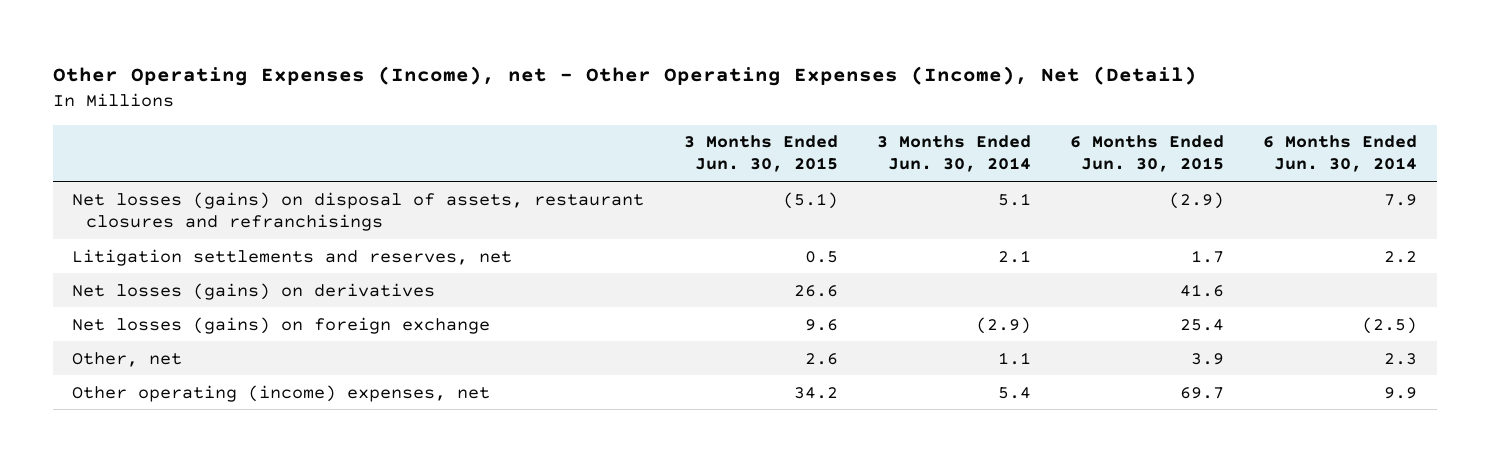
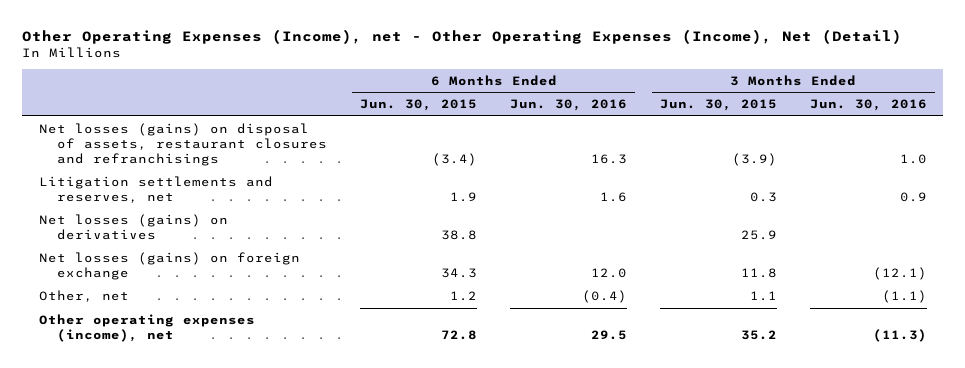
[876,135,1031,173] 3 Months Ended Jun. 30, 2014 -> none
[1263,135,1418,173] 6 Months Ended Jun. 30, 2014 -> none
none -> [510,99,628,112] Jun. 30, 2016
none -> [809,99,927,112] Jun. 30, 2016
[782,191,838,209] (5.1) -> [731,152,777,166] (3.9)
[1169,191,1225,209] (2.9) -> [432,152,478,166] (3.4)
[804,250,838,263] 0.5 -> [749,191,777,202] 0.3
[1191,249,1225,263] 1.7 -> [450,191,478,202] 1.9
[793,284,838,297] 26.6 -> [740,229,777,240] 25.9
[1180,283,1225,297] 41.6 -> [441,229,478,240] 38.8
[804,318,838,331] 9.6 -> [740,267,777,278] 11.8
[1180,318,1225,331] 25.4 -> [441,267,478,278] 34.3
[804,352,838,365] 2.6 -> [749,290,777,301] 1.1
[1191,352,1225,365] 3.9 -> [450,290,478,301] 1.2
[72,384,491,402] Other operating (income) expenses, net -> [38,313,255,342] Other operating expenses (income), net
[793,386,838,399] 34.2 -> [740,329,777,340] 35.2
[1180,386,1225,399] 69.7 -> [441,329,478,340] 72.8

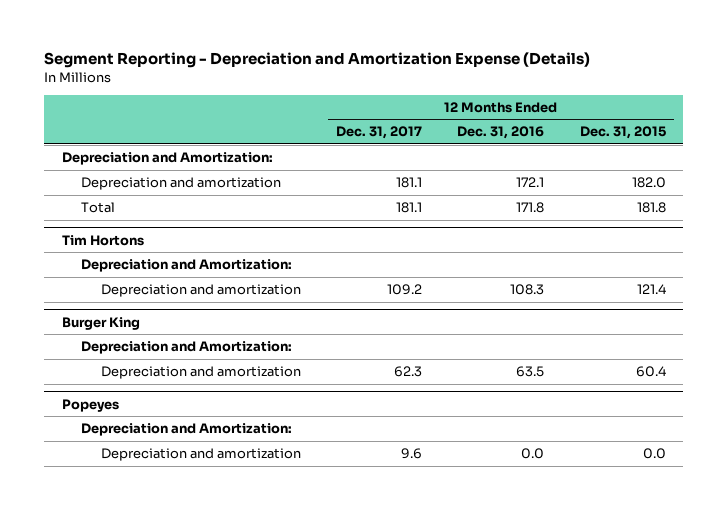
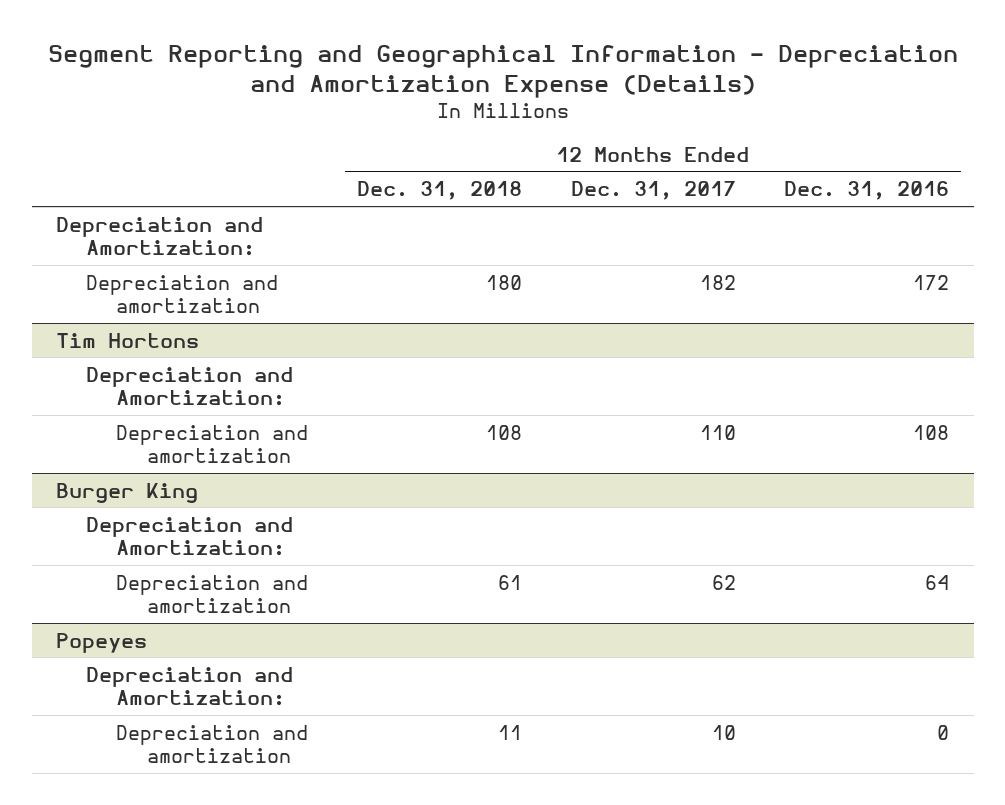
[43,52,590,69] Segment Reporting - Depreciation and Amortization Expense (Details) -> [47,44,958,99] Segment Reporting and Geographical Information - Depreciation and Amortization Expense (Details)
[579,126,666,140] Dec. 31, 2015 -> none
none -> [357,181,523,201] Dec. 31, 2018
[81,202,116,214] Total -> none
[396,177,423,189] 181.1 -> [699,274,736,290] 182
[516,177,545,188] 172.1 -> [913,274,950,290] 172
[387,284,423,296] 109.2 -> [699,424,736,440] 110
[510,284,545,296] 108.3 -> [913,424,950,440] 108
[394,366,423,378] 62.3 -> [711,574,736,590] 62
[516,366,545,378] 63.5 -> [925,574,950,590] 64
[401,448,423,460] 9.6 -> [711,724,736,740] 10
[521,448,545,460] 0.0 -> [937,724,950,740] 0

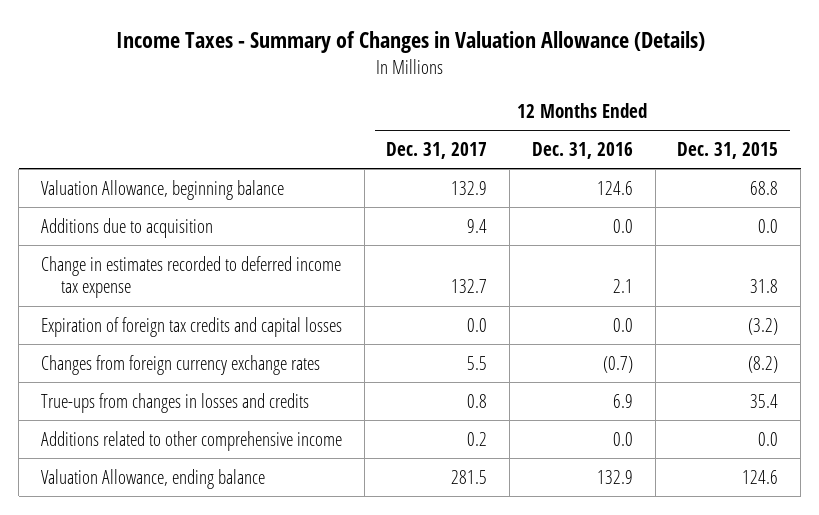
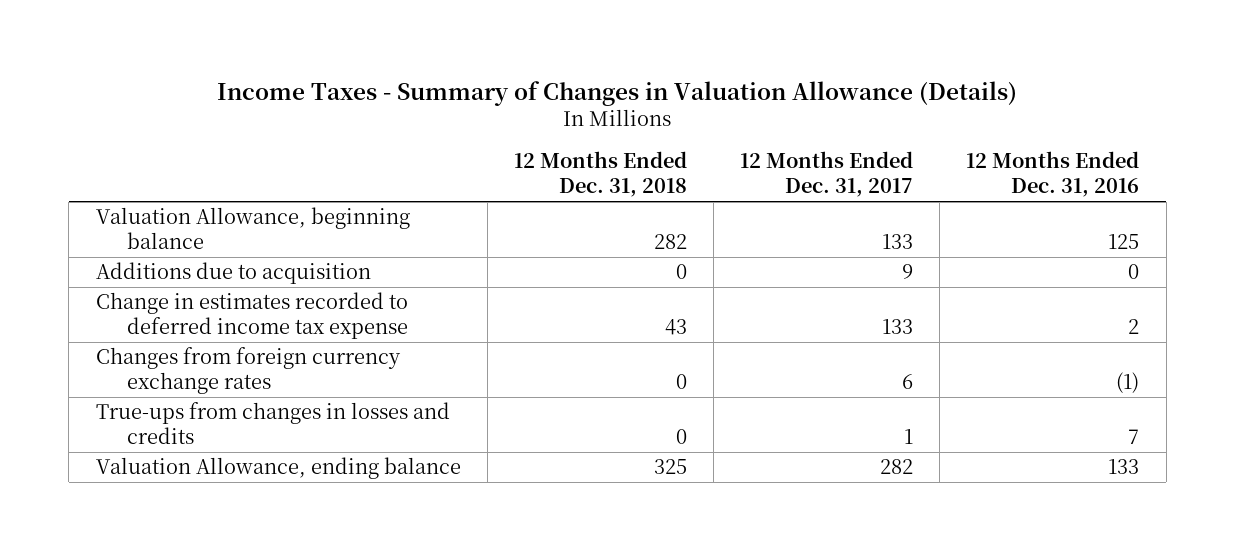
[677,142,779,160] Dec. 31, 2015 -> none
none -> [513,151,687,198] 12 Months Ended Dec. 31, 2018
[40,316,342,337] Expiration of foreign tax credits and capital losses -> none
[40,430,342,451] Additions related to other comprehensive income -> none
[451,180,488,195] 132.9 -> [882,234,914,250] 133
[596,180,633,195] 124.6 -> [1108,234,1140,250] 125
[467,218,488,233] 9.4 -> [902,264,914,280] 9
[612,218,633,233] 0.0 -> [1128,264,1140,280] 0
[451,279,488,294] 132.7 -> [882,319,914,335] 133
[612,279,633,294] 2.1 -> [1128,319,1140,335] 2
[467,355,488,370] 5.5 -> [902,374,914,390] 6
[602,355,633,373] (0.7) -> [1116,372,1140,394] (1)
[467,393,488,408] 0.8 -> [904,429,914,445] 1
[612,393,633,408] 6.9 -> [1128,429,1140,445] 7
[451,469,488,484] 281.5 -> [880,459,914,475] 282
[596,469,633,484] 132.9 -> [1108,459,1140,475] 133

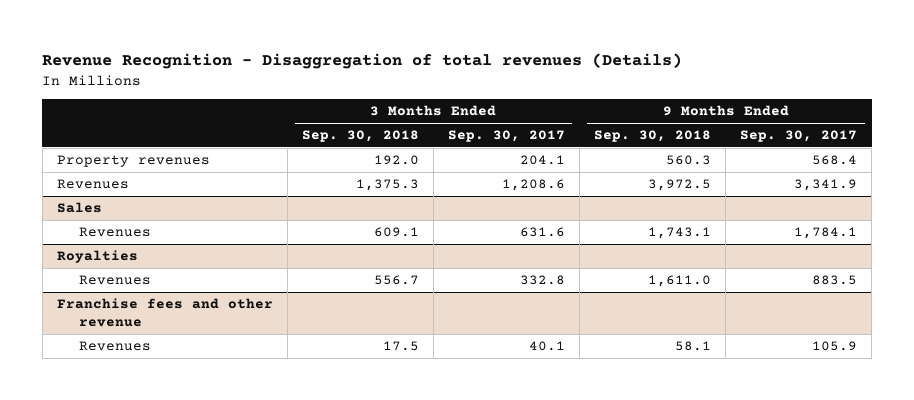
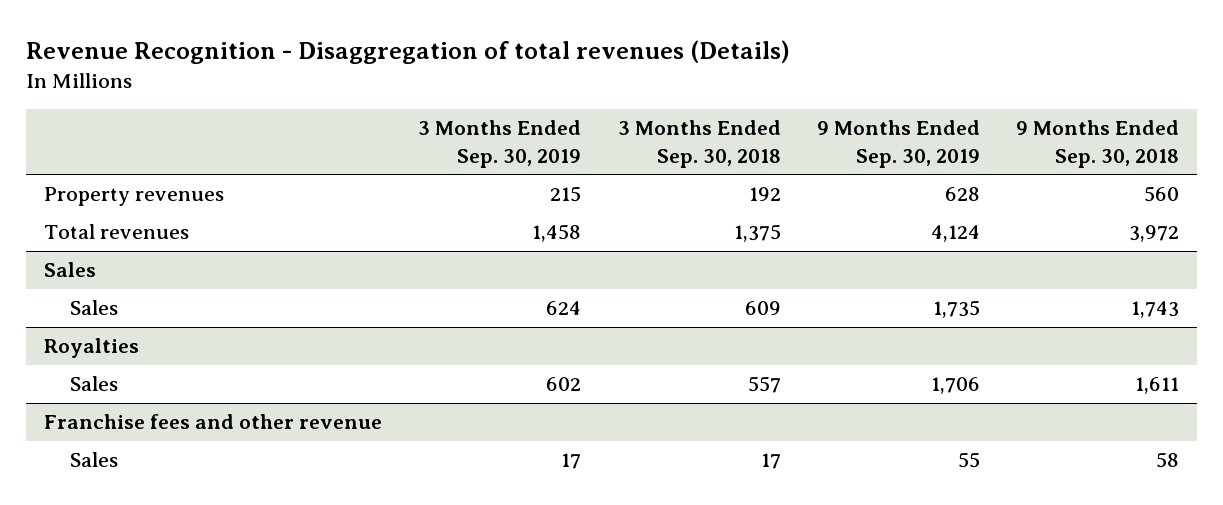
[448,130,566,143] Sep. 30, 2017 -> none
[740,130,858,143] Sep. 30, 2017 -> none
none -> [418,120,582,168] 3 Months Ended Sep. 30, 2019
none -> [816,120,980,168] 9 Months Ended Sep. 30, 2019
[373,155,419,166] 192.0 -> [748,187,781,202] 192
[666,155,712,166] 560.3 -> [1144,186,1180,203] 560
[56,179,129,190] Revenues -> [44,224,190,240] Total revenues
[355,179,419,192] 1,375.3 -> [733,224,781,243] 1,375
[648,179,712,192] 3,972.5 -> [1129,225,1180,243] 3,972
[79,227,152,238] Revenues -> none
none -> [69,300,118,316] Sales
[79,275,152,286] Revenues -> none
none -> [69,376,118,392] Sales
[79,341,152,352] Revenues -> none
none -> [69,452,118,468] Sales

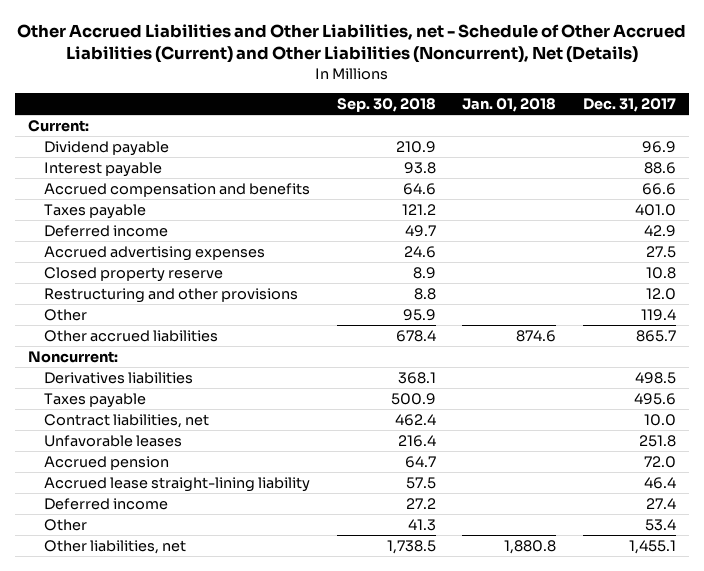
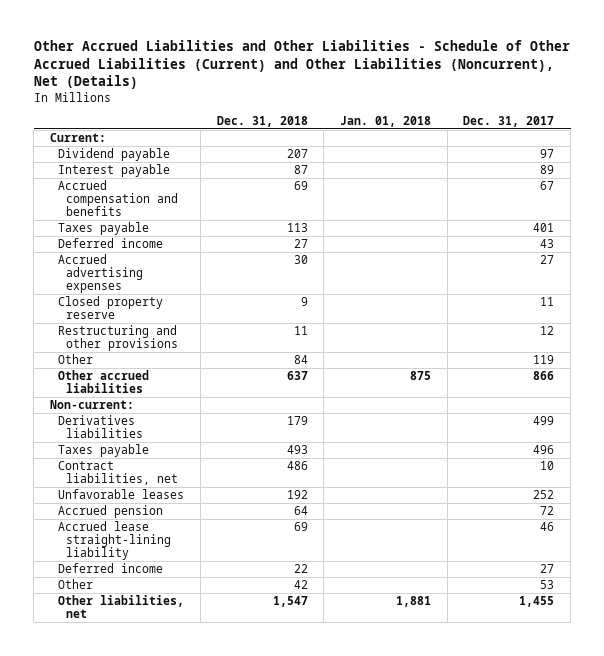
[16,24,686,64] Other Accrued Liabilities and Other Liabilities, net - Schedule of Other Accrued Liabilities (Current) and Other Liabilities (Noncurrent), Net (Details) -> [33,40,570,90] Other Accrued Liabilities and Other Liabilities - Schedule of Other Accrued Liabilities (Current) and Other Liabilities (Noncurrent), Net (Details)
[336,97,436,112] Sep. 30, 2018 -> none
none -> [216,115,308,127] Dec. 31, 2018
[641,140,676,153] 96.9 -> [540,149,555,159] 97
[643,161,676,174] 88.6 -> [540,165,555,175] 89
[641,182,676,195] 66.6 -> [540,181,555,191] 67
[634,203,676,216] 401.0 -> [533,223,555,233] 401
[643,224,676,237] 42.9 -> [540,239,555,249] 43
[645,245,676,258] 27.5 -> [540,255,555,265] 27
[645,266,676,279] 10.8 -> [540,297,555,307] 11
[645,287,676,300] 12.0 -> [540,326,555,336] 12
[640,308,676,321] 119.4 -> [533,355,555,365] 119
[516,329,557,342] 874.6 -> [410,371,432,381] 875
[635,329,676,342] 865.7 -> [533,371,555,381] 866
[28,350,119,363] Noncurrent: -> [49,400,134,410] Non-current:
[634,371,676,384] 498.5 -> [533,416,555,426] 499
[633,392,676,405] 495.6 -> [533,445,555,455] 496
[643,413,676,426] 10.0 -> [540,461,555,471] 10
[638,434,676,447] 251.8 -> [533,490,555,500] 252
[643,455,676,468] 72.0 -> [540,506,555,516] 72
[643,476,676,489] 46.4 -> [540,522,555,532] 46
[645,497,676,509] 27.4 -> [540,564,555,574] 27
[644,518,676,531] 53.4 -> [540,580,555,590] 53
[504,539,557,554] 1,880.8 -> [396,596,432,608] 1,881
[628,539,676,554] 1,455.1 -> [519,596,555,608] 1,455

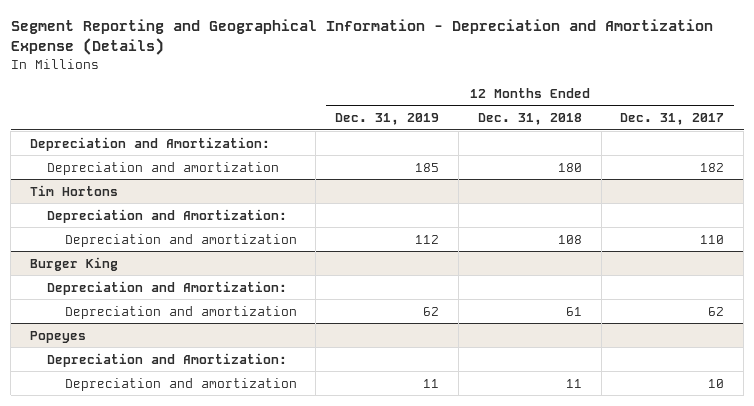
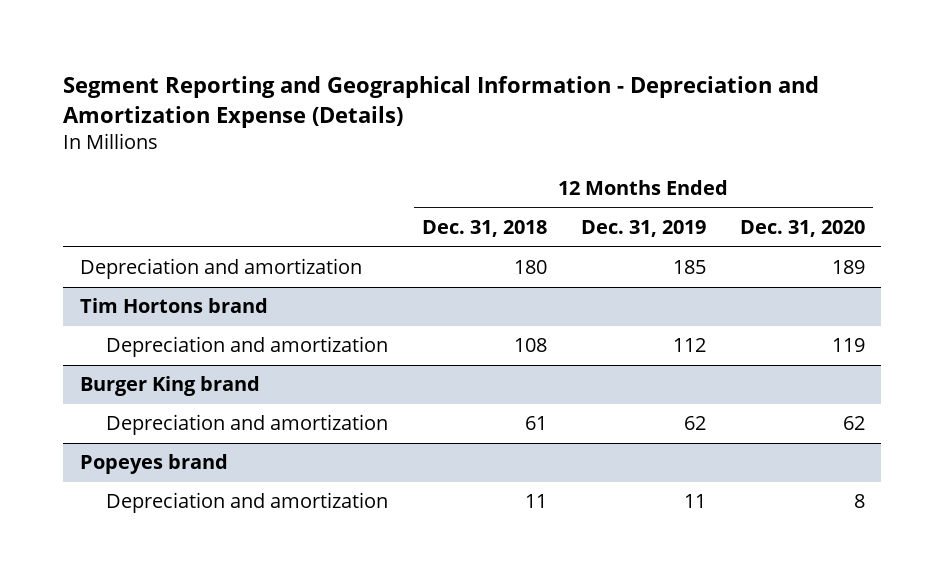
[620,113,725,126] Dec. 31, 2017 -> none
none -> [739,220,865,238] Dec. 31, 2020
[30,136,271,151] Depreciation and Amortization: -> none
[47,208,288,223] Depreciation and Amortization: -> none
[30,184,119,196] Tim Hortons -> [80,298,269,314] Tim Hortons brand
[47,280,288,295] Depreciation and Amortization: -> none
[30,256,119,271] Burger King -> [80,376,261,397] Burger King brand
[47,352,288,367] Depreciation and Amortization: -> none
[30,330,87,343] Popeyes -> [80,454,229,475] Popeyes brand

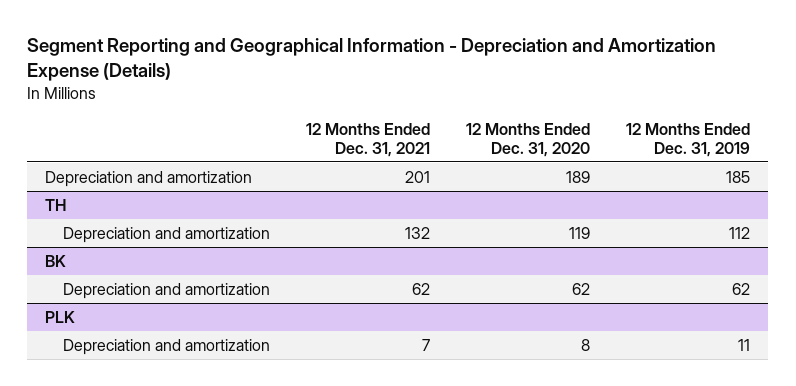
[422,220,548,238] Dec. 31, 2018 -> none
none -> [306,122,431,157] 12 Months Ended Dec. 31, 2021
[80,298,269,314] Tim Hortons brand -> [45,198,67,211] TH
[80,376,261,397] Burger King brand -> [45,254,67,267] BK
[80,454,229,475] Popeyes brand -> [45,310,76,323] PLK

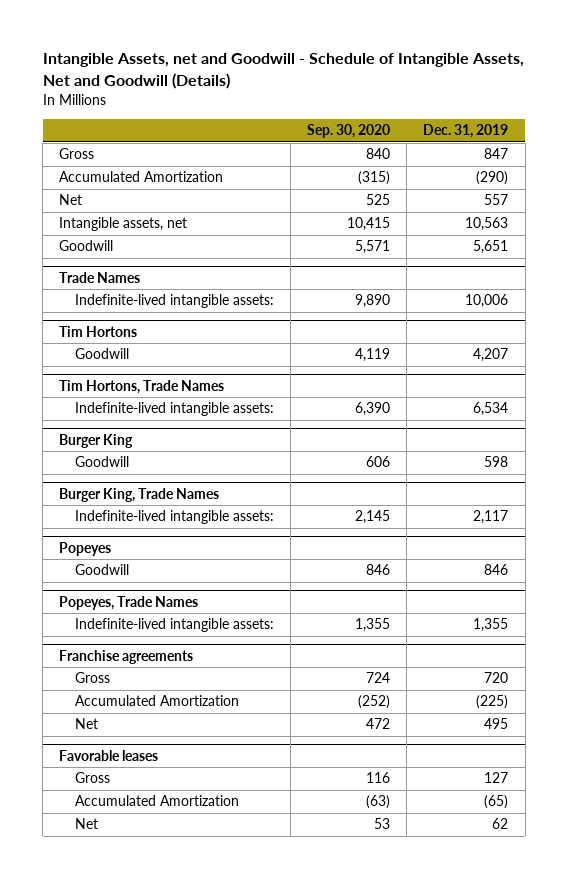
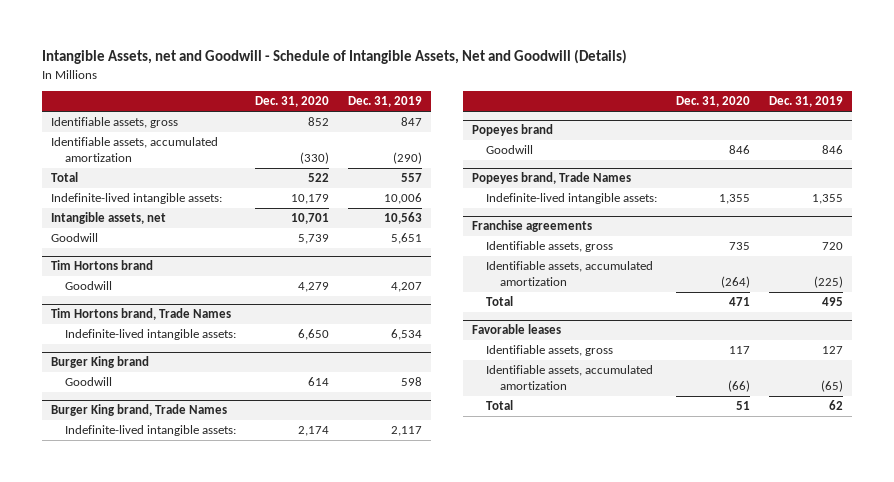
[307,124,391,139] Sep. 30, 2020 -> none
none -> [254,96,329,108] Dec. 31, 2020
[59,148,95,160] Gross -> [51,117,179,129] Identifiable assets, gross
[59,171,224,183] Accumulated Amortization -> [51,137,219,163] Identifiable assets, accumulated amortization
[59,194,83,206] Net -> [51,172,79,183] Total
none -> [51,193,223,205] Indefinite-lived intangible assets:
[59,272,141,284] Trade Names -> none
[74,294,274,309] Indefinite-lived intangible assets: -> none
[59,326,138,338] Tim Hortons -> [51,260,154,271] Tim Hortons brand
[59,380,225,395] Tim Hortons, Trade Names -> [51,308,232,321] Tim Hortons brand, Trade Names
[59,434,134,449] Burger King -> [51,356,150,369] Burger King brand
[59,488,220,503] Burger King, Trade Names -> [51,404,228,417] Burger King brand, Trade Names
[59,542,112,557] Popeyes -> [472,124,554,137] Popeyes brand
[59,596,199,611] Popeyes, Trade Names -> [472,172,632,185] Popeyes brand, Trade Names
[74,672,110,684] Gross -> [486,241,614,253] Identifiable assets, gross
[74,695,239,707] Accumulated Amortization -> [486,261,654,287] Identifiable assets, accumulated amortization
[74,718,98,730] Net -> [486,296,514,307] Total
[74,772,110,784] Gross -> [486,345,614,357] Identifiable assets, gross
[74,795,239,807] Accumulated Amortization -> [486,365,654,391] Identifiable assets, accumulated amortization
[74,818,98,830] Net -> [486,400,514,411] Total

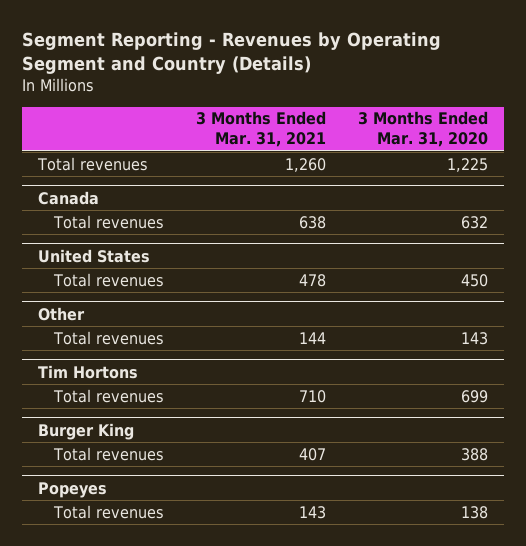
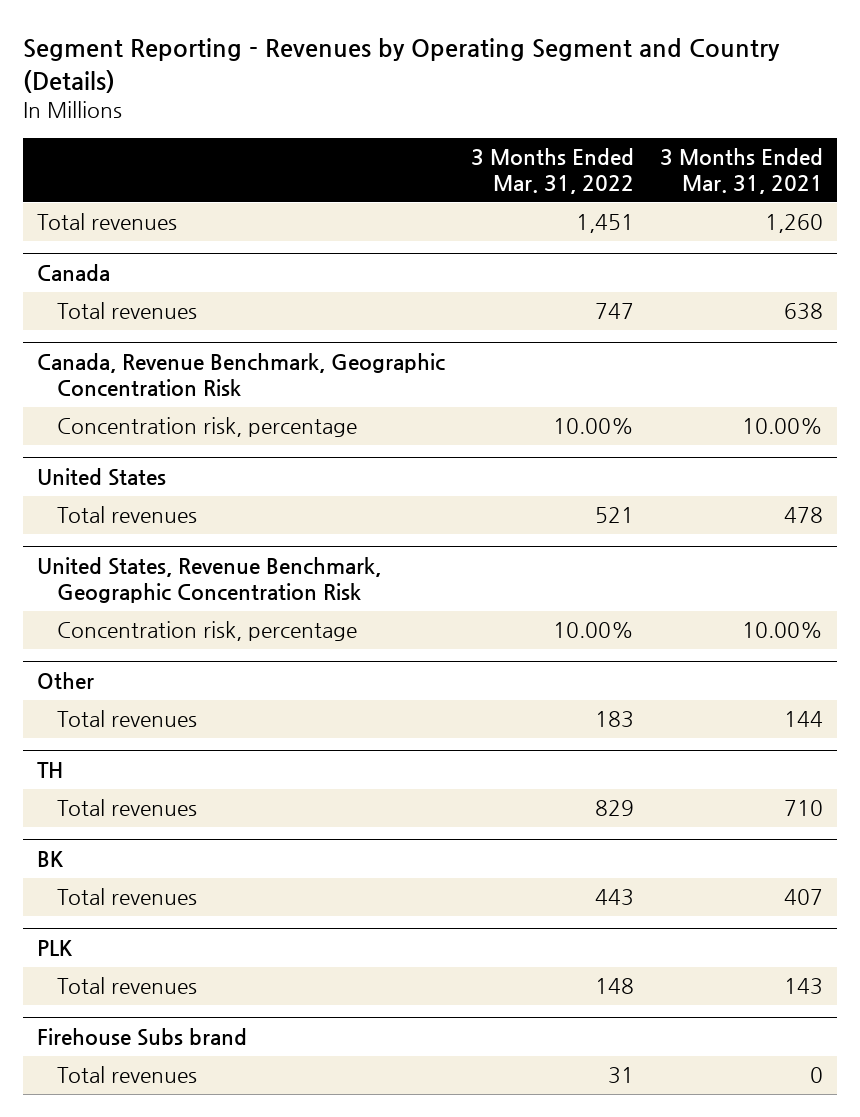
[357,111,488,148] 3 Months Ended Mar. 31, 2020 -> none
none -> [471,148,635,195] 3 Months Ended Mar. 31, 2022
none -> [36,353,445,397] Canada, Revenue Benchmark, Geographic Concentration Risk
none -> [57,417,358,438] Concentration risk, percentage
none -> [36,557,381,603] United States, Revenue Benchmark, Geographic Concentration Risk
none -> [57,621,358,642] Concentration risk, percentage
[38,364,139,379] Tim Hortons -> [36,762,63,779] TH
[38,422,135,440] Burger King -> [36,851,64,868] BK
[38,481,108,498] Popeyes -> [36,940,73,957] PLK
none -> [36,1028,247,1047] Firehouse Subs brand
none -> [57,1066,198,1084] Total revenues

